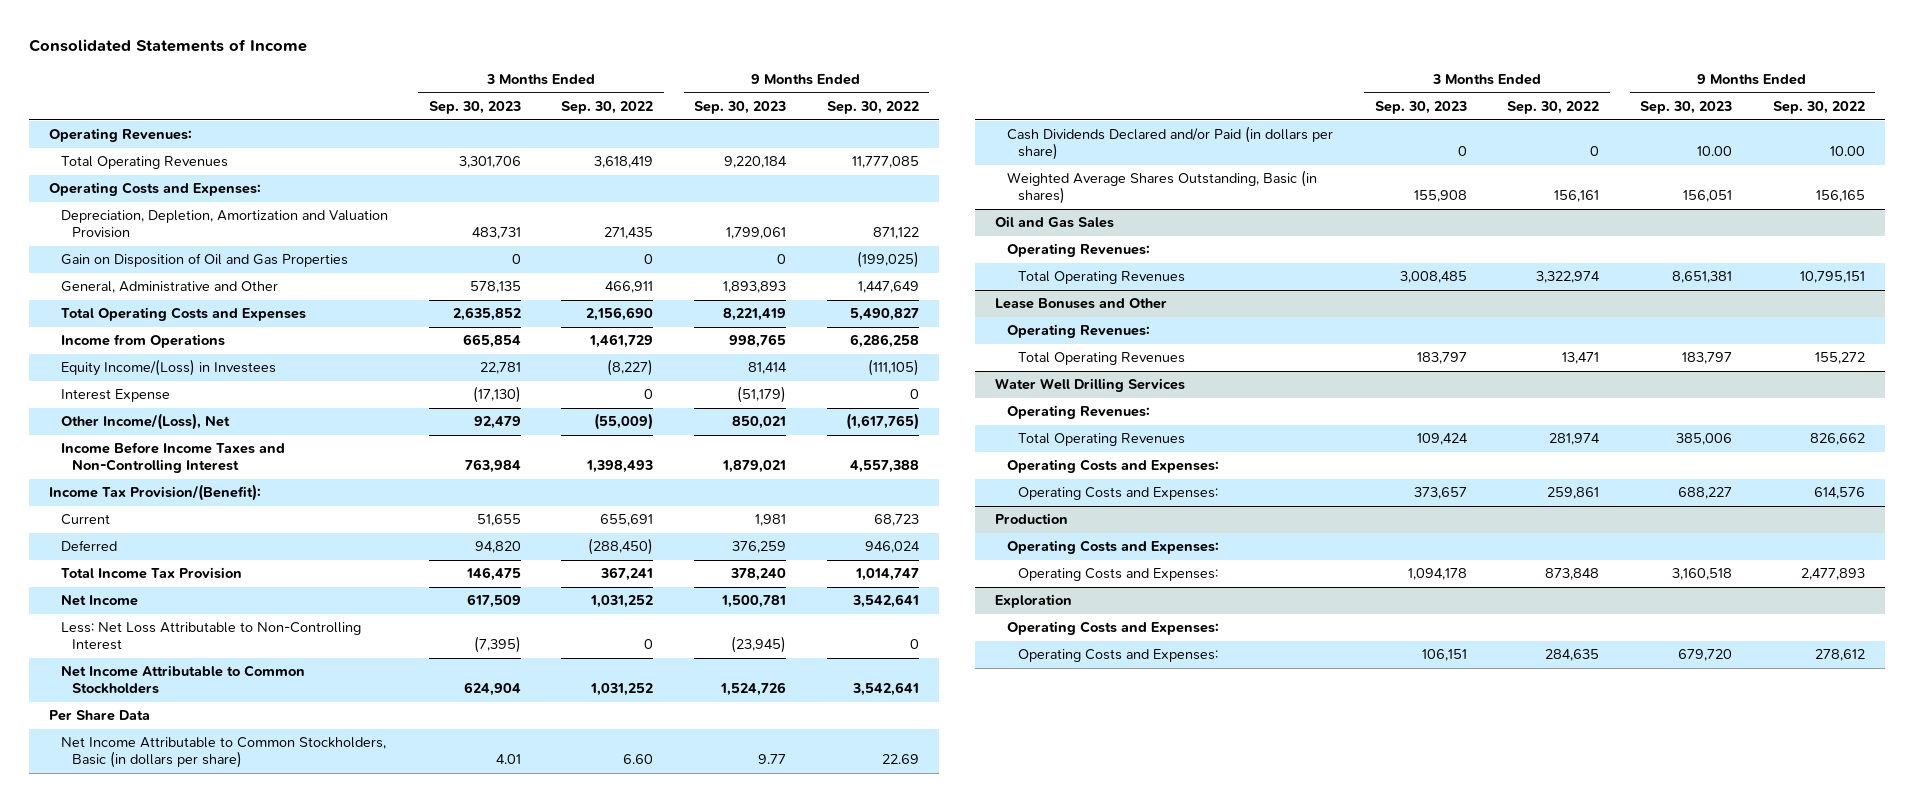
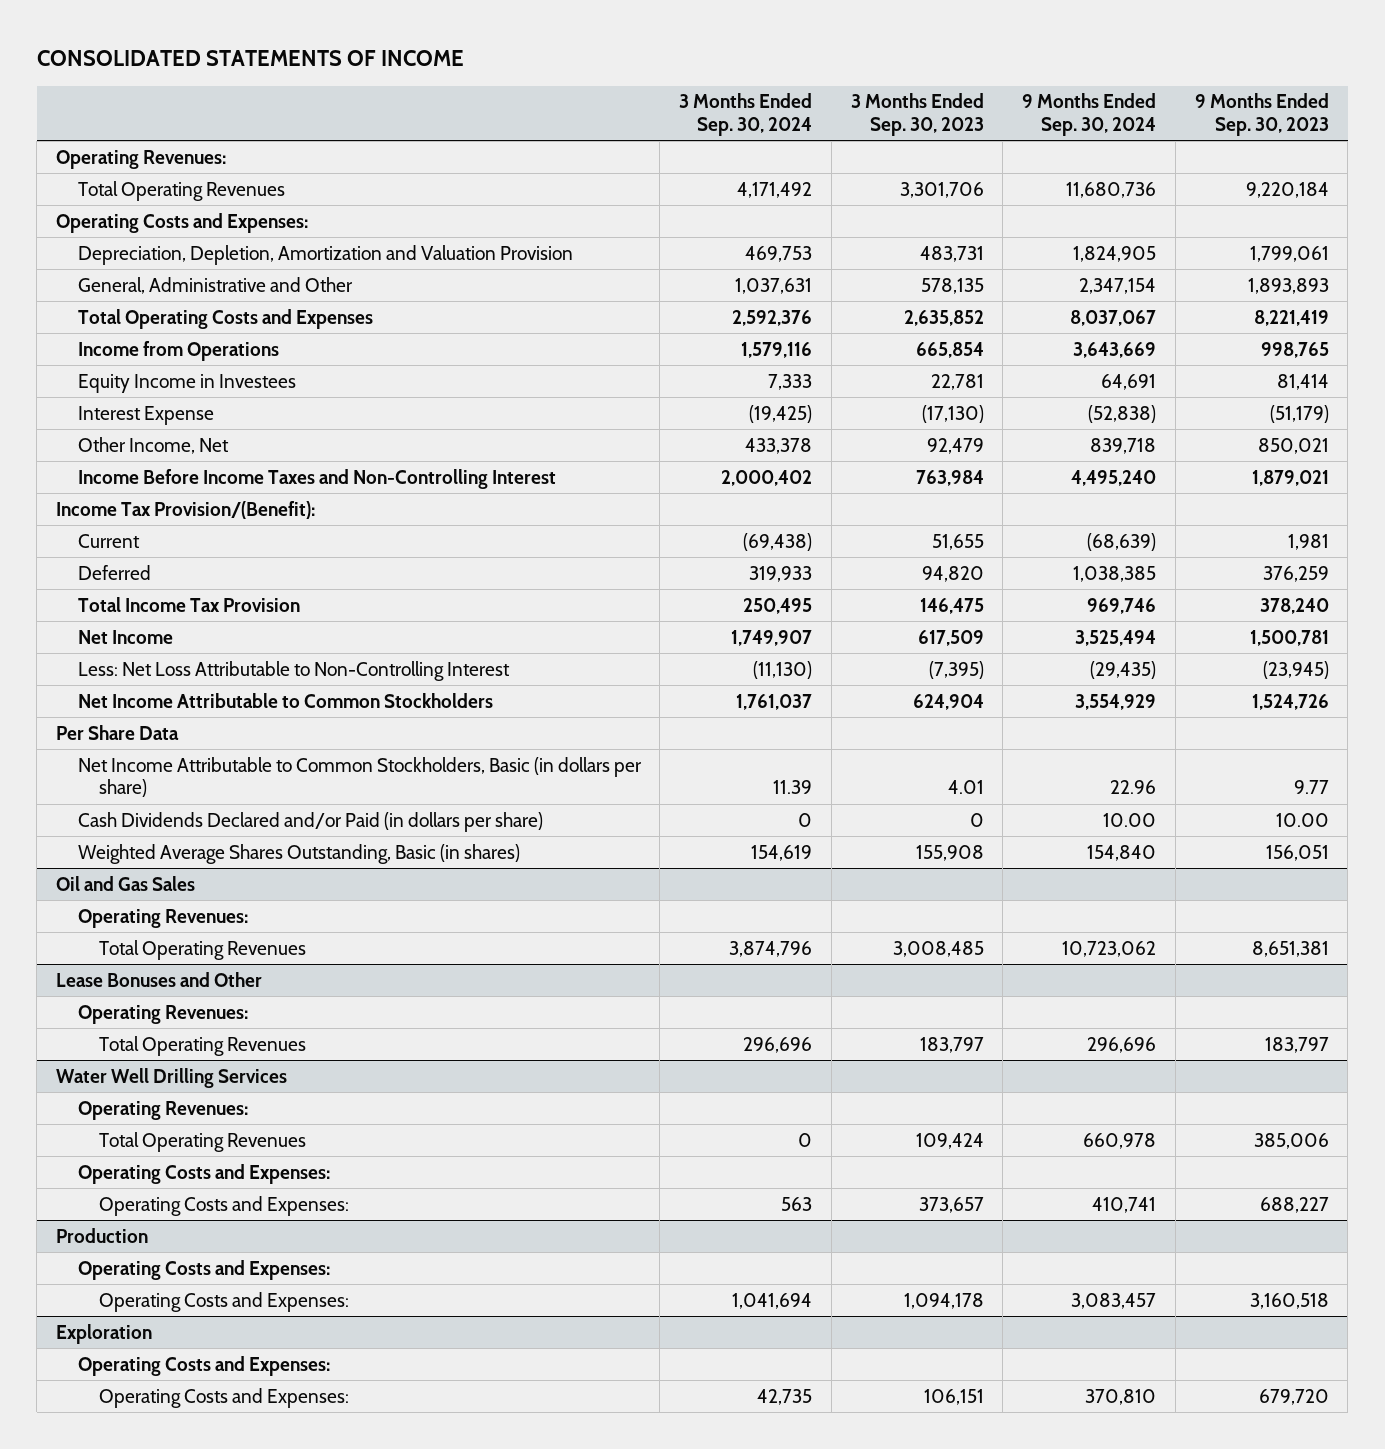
[29,39,308,53] Consolidated Statements of Income -> [36,50,464,67] CONSOLIDATED STATEMENTS OF INCOME
[561,101,654,115] Sep. 30, 2022 -> none
[826,101,919,115] Sep. 30, 2022 -> none
none -> [679,93,813,136] 3 Months Ended Sep. 30, 2024
none -> [1022,93,1157,136] 9 Months Ended Sep. 30, 2024
[60,253,348,268] Gain on Disposition of Oil and Gas Properties -> none
[60,359,276,377] Equity Income/(Loss) in Investees -> [77,373,296,393] Equity Income in Investees
[60,413,230,431] Other Income/(Loss), Net -> [77,436,229,454] Other Income, Net

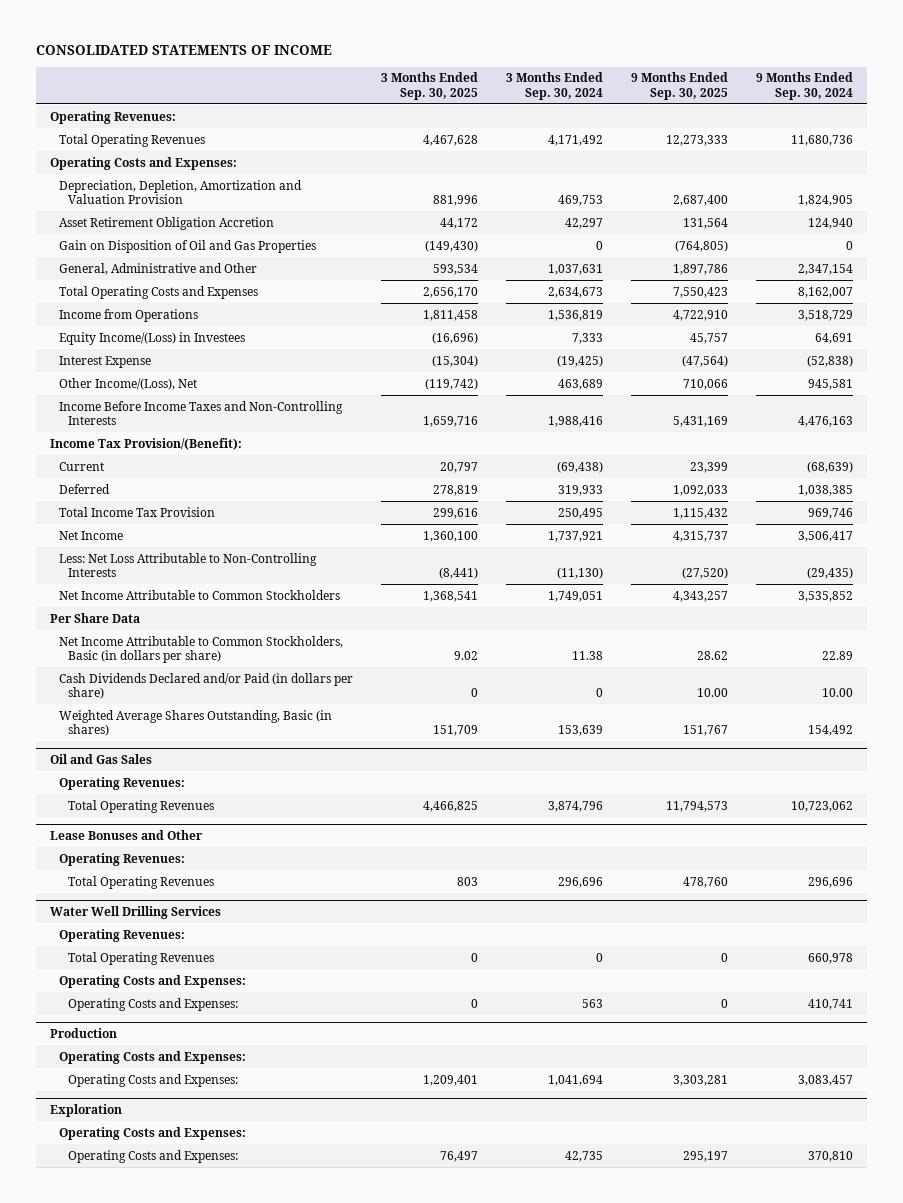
[850,93,984,136] 3 Months Ended Sep. 30, 2023 -> none
[1194,93,1329,136] 9 Months Ended Sep. 30, 2023 -> none
none -> [381,72,479,100] 3 Months Ended Sep. 30, 2025
none -> [630,72,728,100] 9 Months Ended Sep. 30, 2025
none -> [59,216,275,230] Asset Retirement Obligation Accretion
none -> [59,239,317,253] Gain on Disposition of Oil and Gas Properties
[732,309,813,326] 2,592,376 -> [547,286,603,298] 2,634,673
[1070,309,1157,326] 8,037,067 -> [797,286,853,298] 8,162,007
[741,341,813,358] 1,579,116 -> [547,309,603,321] 1,536,819
[1073,341,1157,358] 3,643,669 -> [797,309,853,321] 3,518,729
[77,373,296,393] Equity Income in Investees -> [59,331,246,345] Equity Income/(Loss) in Investees
[77,436,229,454] Other Income, Net -> [59,377,198,390] Other Income/(Loss), Net
[745,437,813,454] 433,378 -> [557,378,603,390] 463,689
[1090,437,1157,454] 839,718 -> [807,378,853,390] 945,581
[77,468,556,489] Income Before Income Taxes and Non-Controlling Interest -> [59,400,344,426] Income Before Income Taxes and Non-Controlling Interests
[721,469,813,486] 2,000,402 -> [547,416,603,428] 1,988,416
[1071,469,1157,486] 4,495,240 -> [797,416,853,428] 4,476,163
[731,629,813,646] 1,749,907 -> [547,530,603,542] 1,737,921
[1075,629,1157,646] 3,525,494 -> [797,530,853,542] 3,506,417
[77,660,510,681] Less: Net Loss Attributable to Non-Controlling Interest -> [59,552,318,578] Less: Net Loss Attributable to Non-Controlling Interests
[736,693,813,710] 1,761,037 -> [547,590,603,602] 1,749,051
[1075,693,1157,710] 3,554,929 -> [797,590,853,602] 3,535,852
[773,780,813,795] 11.39 -> [571,651,603,661] 11.38
[1110,780,1157,795] 22.96 -> [821,651,853,661] 22.89
[751,844,813,861] 154,619 -> [557,725,603,737] 153,639
[1087,844,1157,861] 154,840 -> [807,725,853,737] 154,492

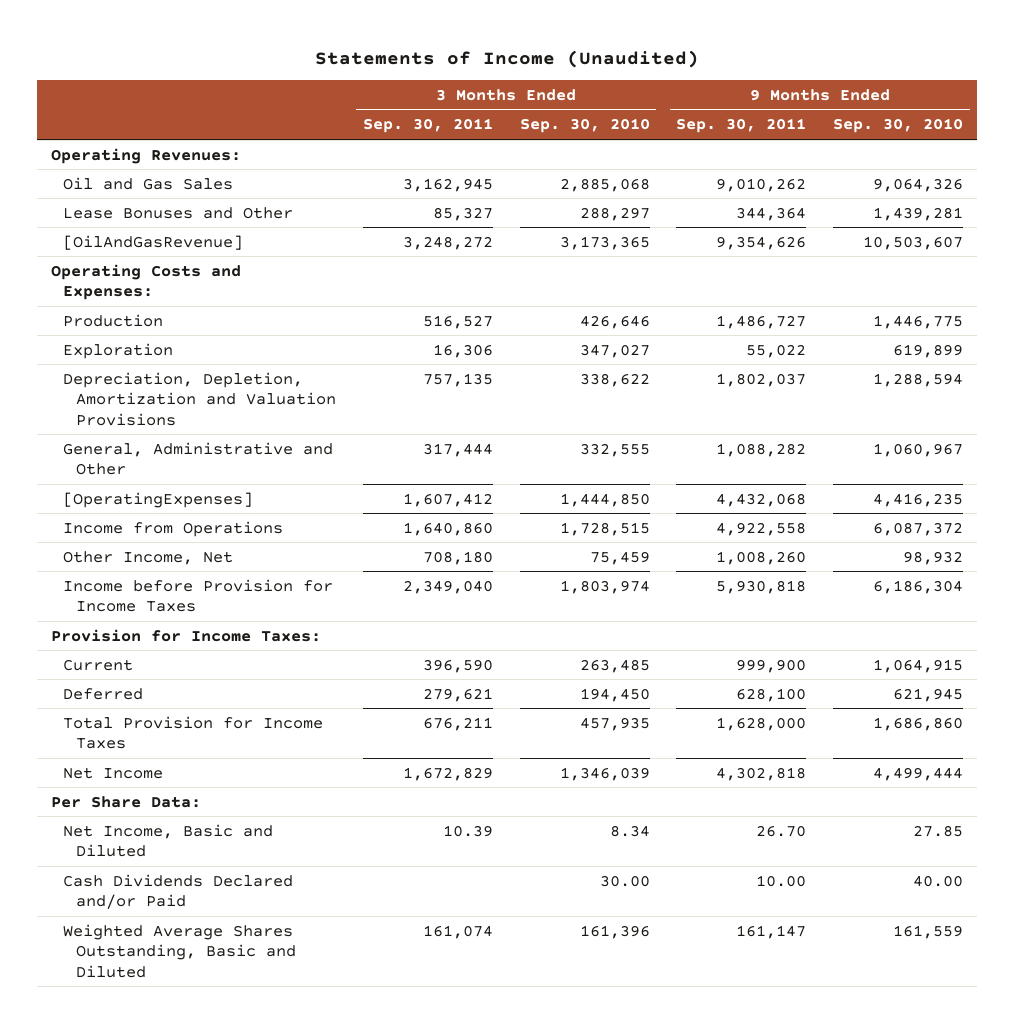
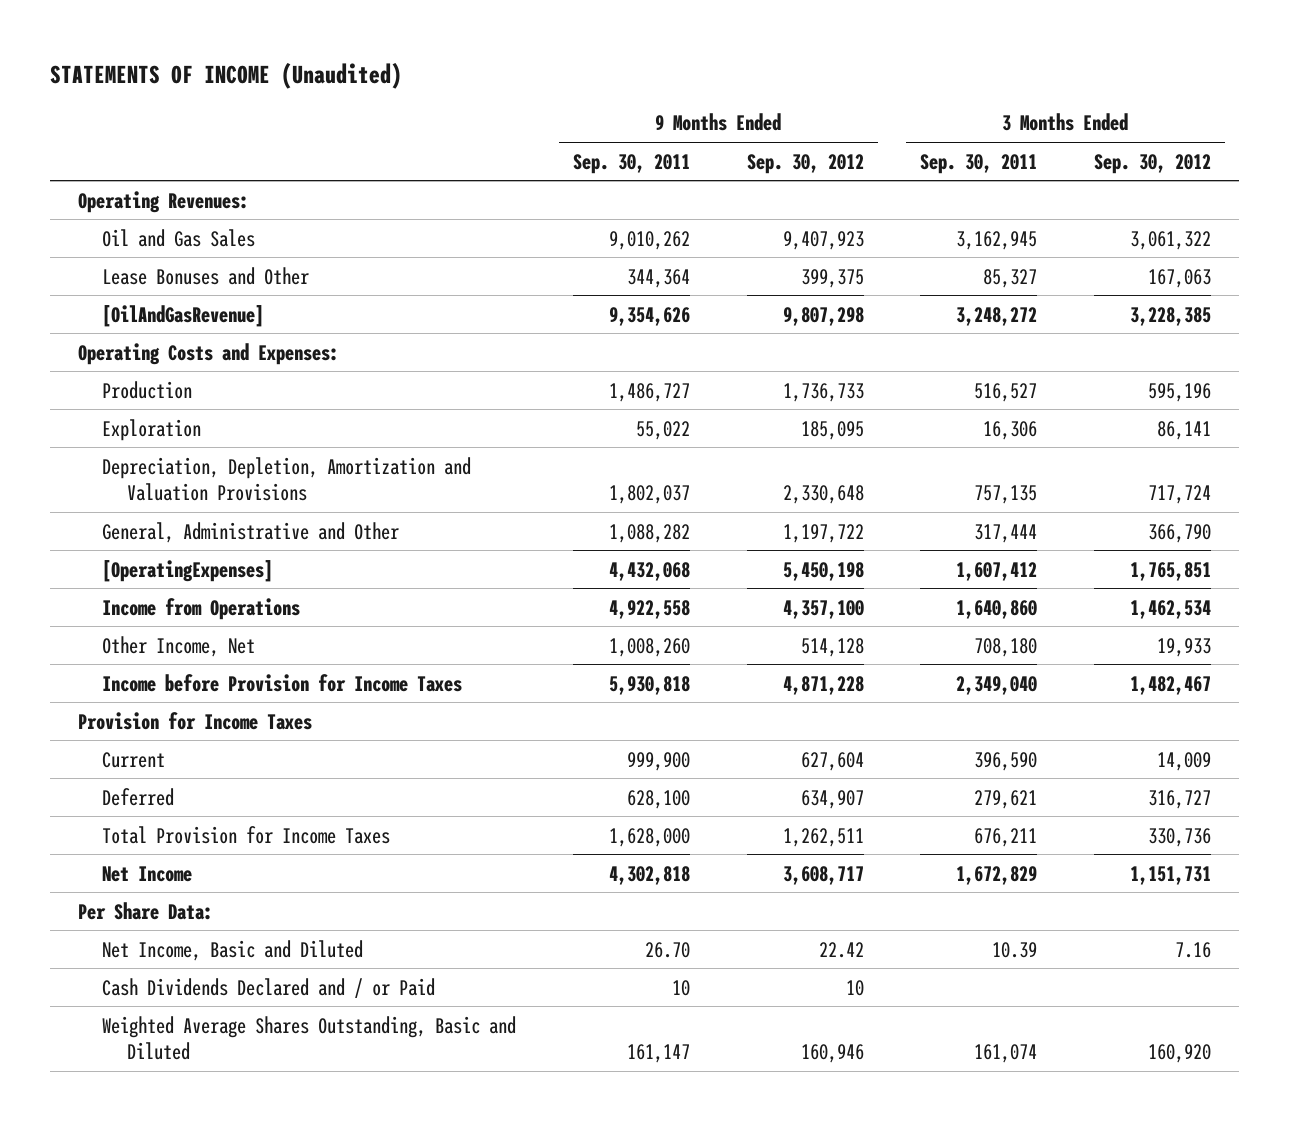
[314,49,699,68] Statements of Income (Unaudited) -> [49,61,402,89] STATEMENTS OF INCOME (Unaudited)
[519,118,650,134] Sep. 30, 2010 -> none
[833,118,964,134] Sep. 30, 2010 -> none
none -> [746,153,864,174] Sep. 30, 2012
none -> [1093,153,1211,174] Sep. 30, 2012
[50,628,321,642] Provision for Income Taxes: -> [78,711,313,730] Provision for Income Taxes
[63,873,294,910] Cash Dividends Declared and/or Paid -> [102,977,436,998] Cash Dividends Declared and / or Paid
[756,874,807,887] 10.00 -> [671,979,690,996] 10

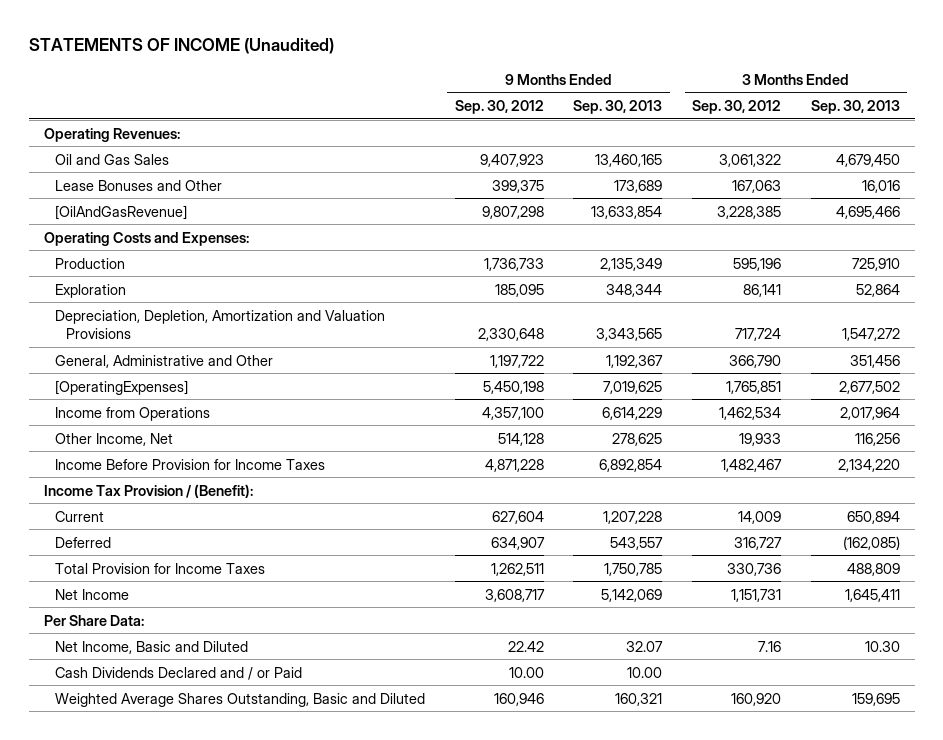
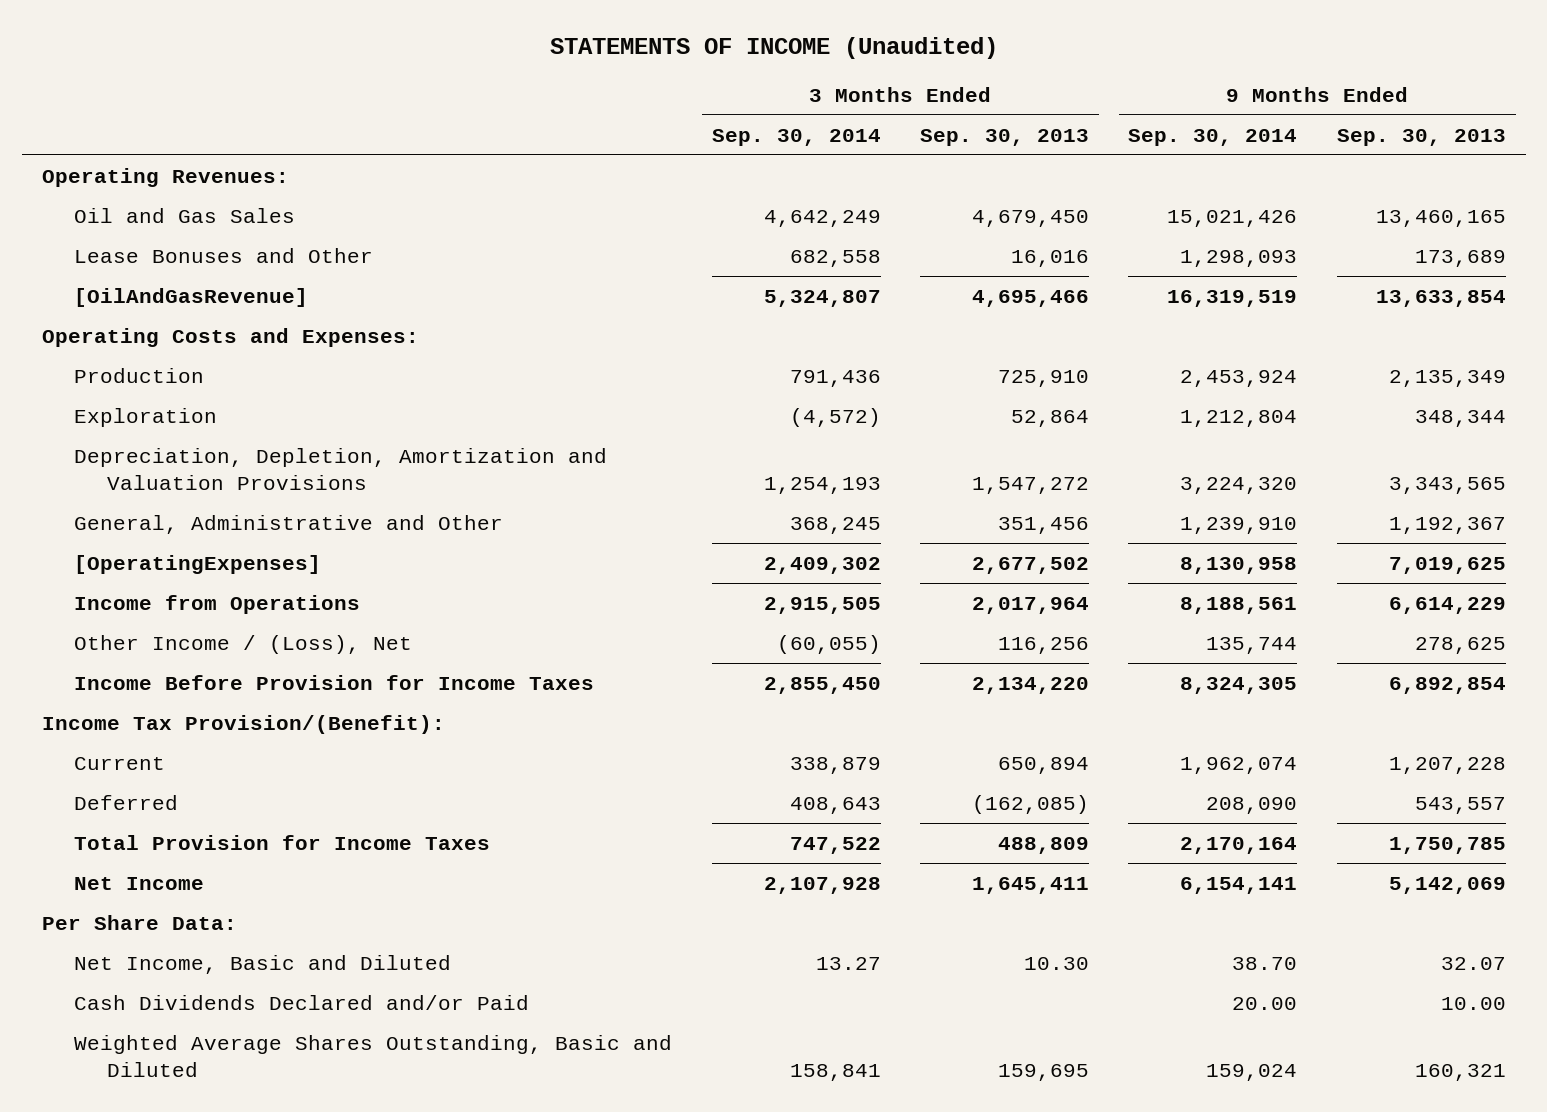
[454,100,544,115] Sep. 30, 2012 -> none
[692,100,782,115] Sep. 30, 2012 -> none
none -> [711,128,881,146] Sep. 30, 2014
none -> [1128,128,1298,146] Sep. 30, 2014
[54,432,173,446] Other Income, Net -> [74,634,413,654] Other Income / (Loss), Net
[43,483,253,498] Income Tax Provision / (Benefit): -> [41,714,445,734] Income Tax Provision/(Benefit):
[54,666,302,680] Cash Dividends Declared and / or Paid -> [74,994,530,1010] Cash Dividends Declared and/or Paid

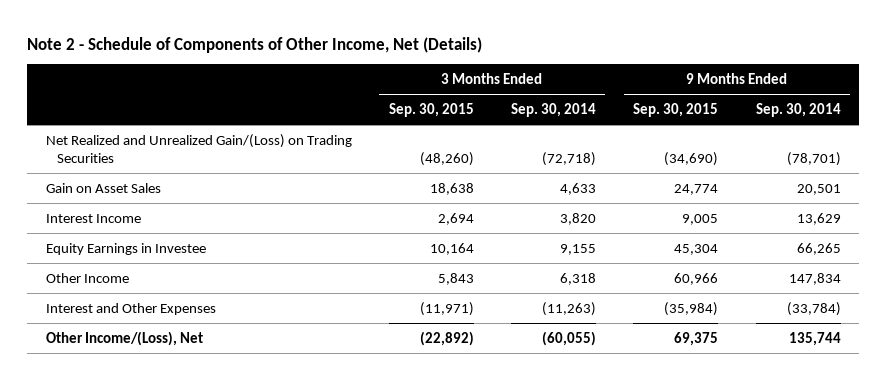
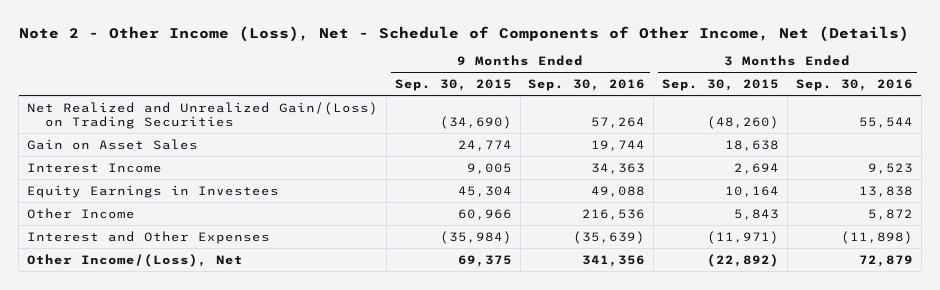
[26,36,482,53] Note 2 - Schedule of Components of Other Income, Net (Details) -> [18,25,909,42] Note 2 - Other Income (Loss), Net - Schedule of Components of Other Income, Net (Details)
[511,103,597,118] Sep. 30, 2014 -> none
[755,103,841,118] Sep. 30, 2014 -> none
none -> [528,79,646,92] Sep. 30, 2016
none -> [795,79,913,92] Sep. 30, 2016
[45,242,206,255] Equity Earnings in Investee -> [27,184,280,198] Equity Earnings in Investees

